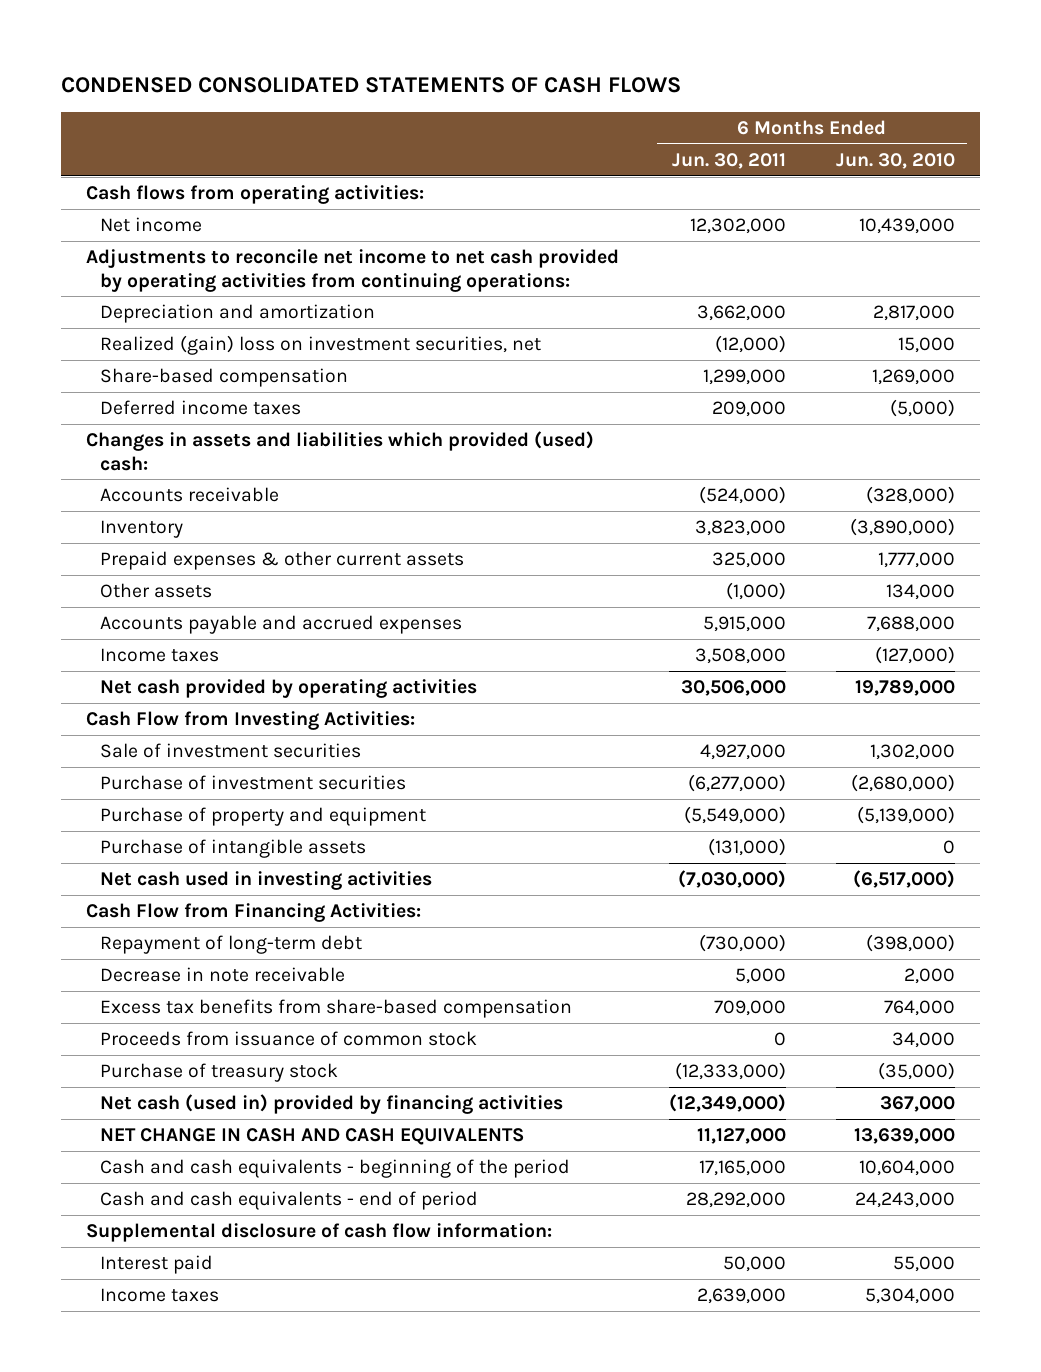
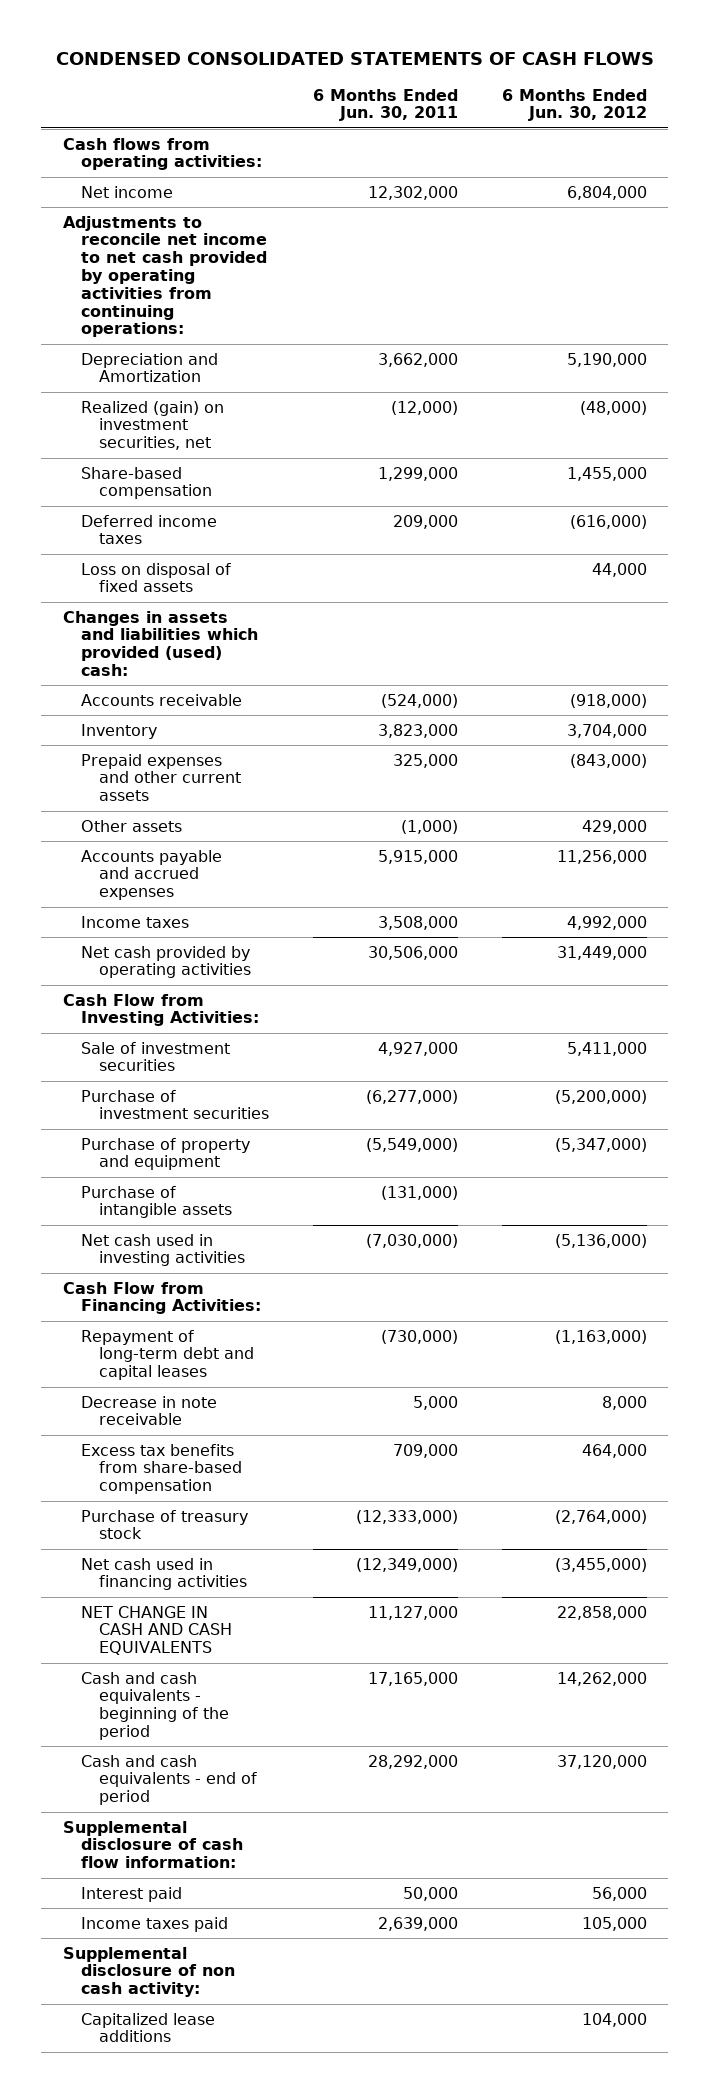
[835,152,955,169] Jun. 30, 2010 -> none
none -> [501,88,647,122] 6 Months Ended Jun. 30, 2012
[100,304,376,324] Depreciation and amortization -> [81,352,219,383] Depreciation and Amortization
[100,335,542,356] Realized (gain) loss on investment securities, net -> [81,400,225,451] Realized (gain) on investment securities, net
none -> [81,562,232,593] Loss on disposal of fixed assets
[100,551,465,571] Prepaid expenses & other current assets -> [81,753,242,802] Prepaid expenses and other current assets
[100,935,363,955] Repayment of long-term debt -> [81,1329,255,1381] Repayment of long-term debt and capital leases
[100,1031,478,1047] Proceeds from issuance of common stock -> none
[100,1094,564,1115] Net cash (used in) provided by financing activities -> [81,1557,248,1591] Net cash used in financing activities
[100,1288,220,1303] Income taxes -> [81,1916,229,1932] Income taxes paid
none -> [62,1946,236,1998] Supplemental disclosure of non cash activity:
none -> [81,2012,216,2043] Capitalized lease additions

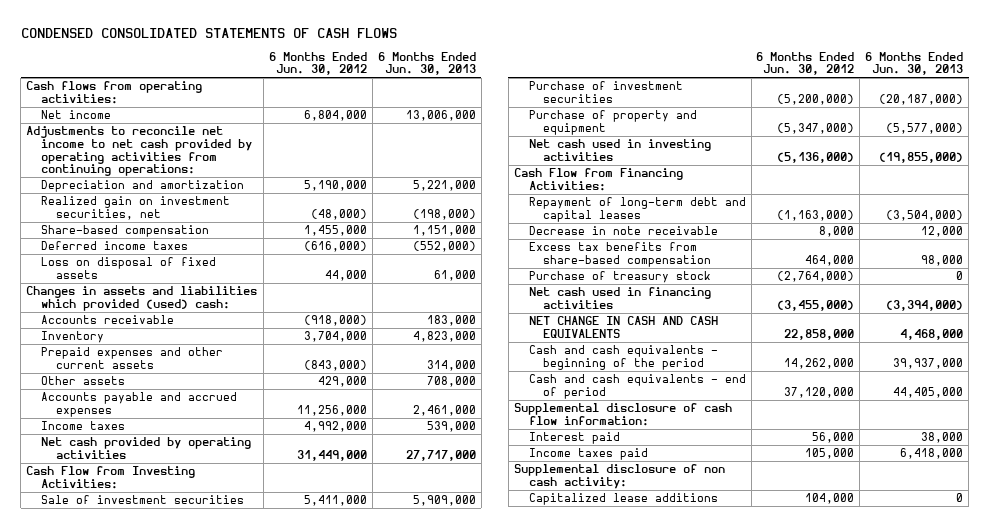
[312,88,458,122] 6 Months Ended Jun. 30, 2011 -> none
none -> [377,51,476,76] 6 Months Ended Jun. 30, 2013
[81,352,219,383] Depreciation and Amortization -> [40,180,244,193] Depreciation and amortization
[81,400,225,451] Realized (gain) on investment securities, net -> [40,196,230,220] Realized gain on investment securities, net
[81,1185,233,1219] Purchase of intangible assets -> none

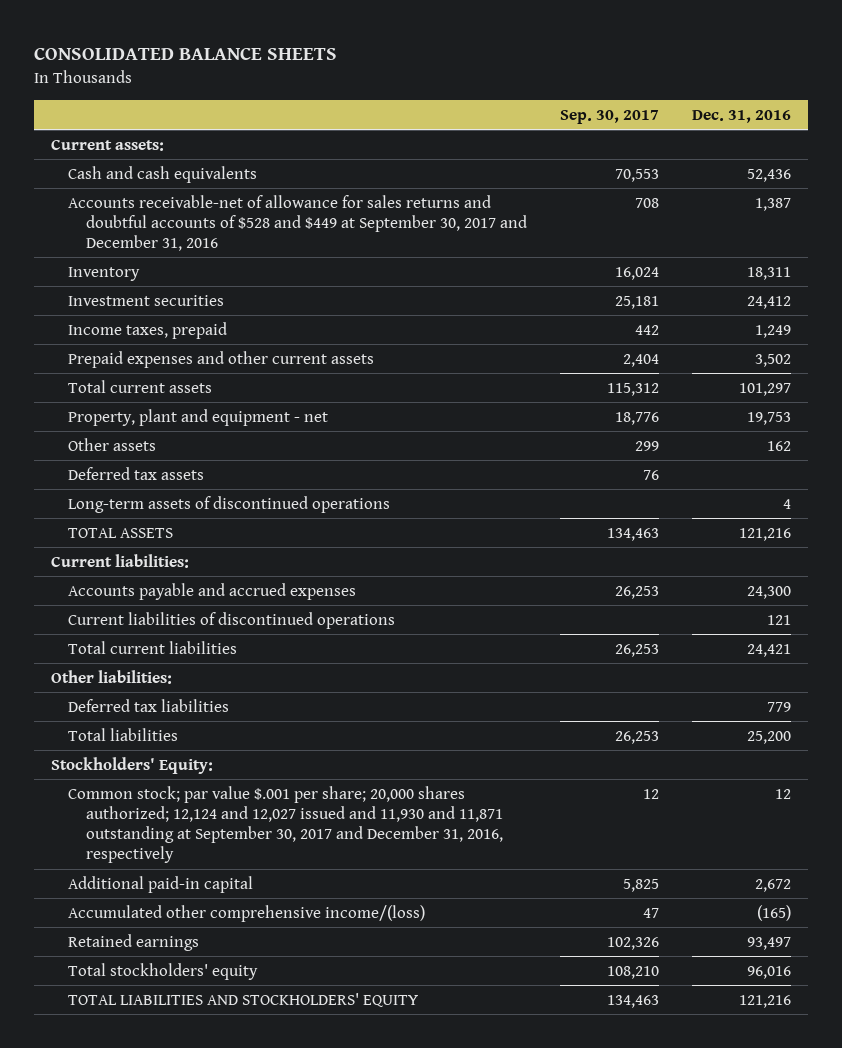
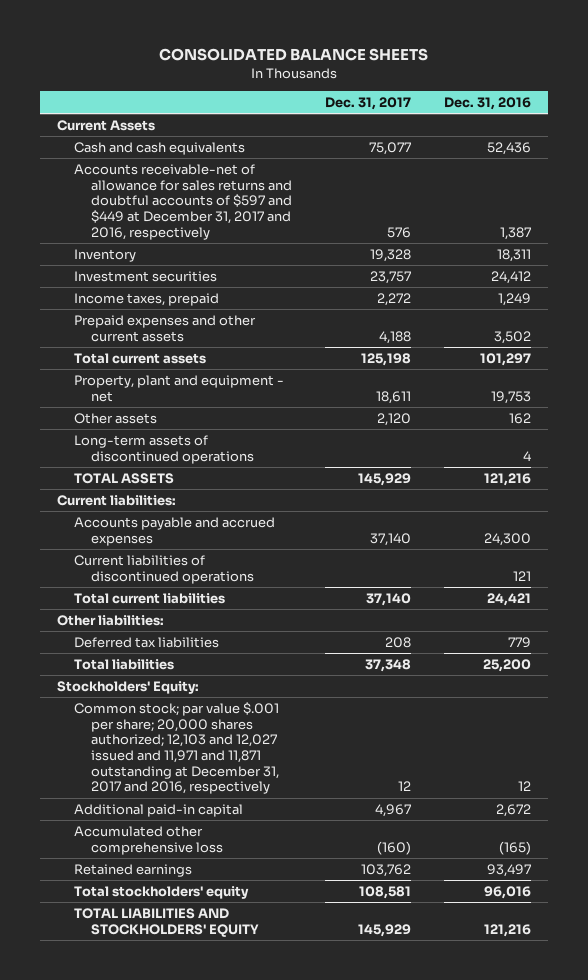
[560,110,660,125] Sep. 30, 2017 -> none
none -> [324,97,411,111] Dec. 31, 2017
[50,138,164,151] Current assets: -> [56,119,155,131] Current Assets
[68,194,528,252] Accounts receivable-net of allowance for sales returns and doubtful accounts of $528 and $449 at September 30, 2017 and December 31, 2016 -> [73,163,292,240] Accounts receivable-net of allowance for sales returns and doubtful accounts of $597 and $449 at December 31, 2017 and 2016, respectively
[68,466,205,480] Deferred tax assets -> none
[68,785,504,864] Common stock; par value $.001 per share; 20,000 shares authorized; 12,124 and 12,027 issued and 11,930 and 11,871 outstanding at September 30, 2017 and December 31, 2016, respectively -> [73,701,279,795] Common stock; par value $.001 per share; 20,000 shares authorized; 12,103 and 12,027 issued and 11,971 and 11,871 outstanding at December 31, 2017 and 2016, respectively
[68,904,426,922] Accumulated other comprehensive income/(loss) -> [73,825,223,855] Accumulated other comprehensive loss

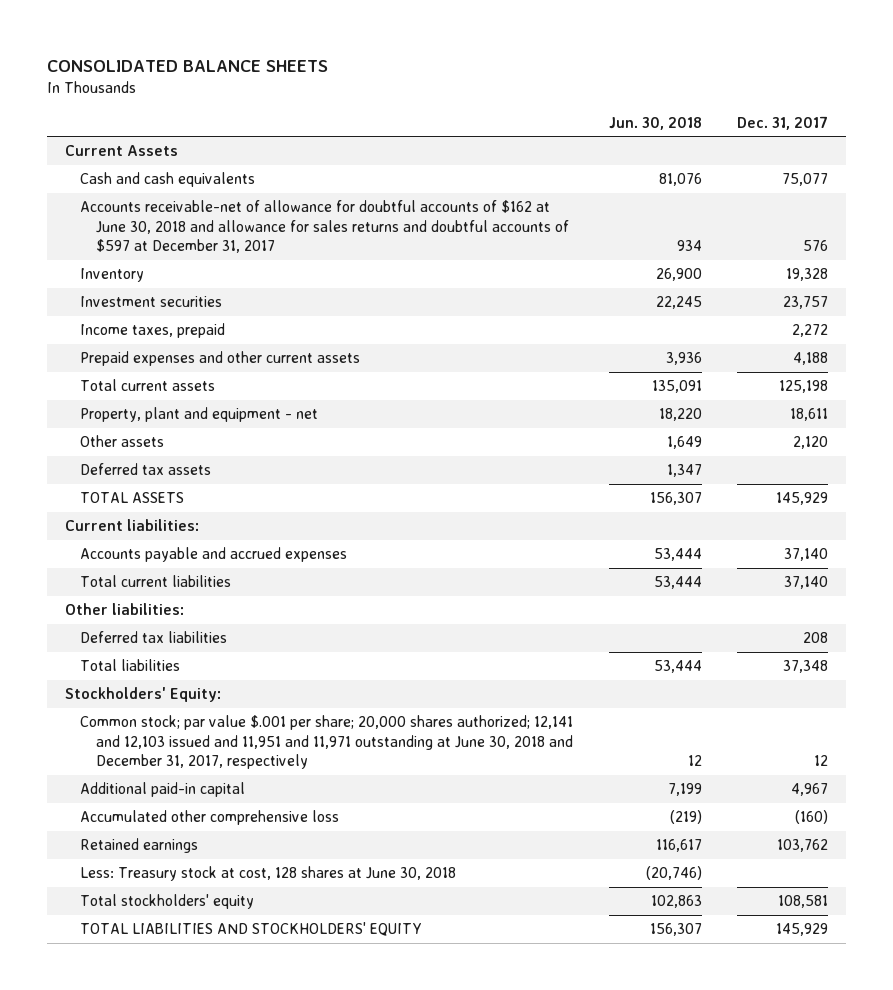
[444,97,532,111] Dec. 31, 2016 -> none
none -> [608,116,702,130] Jun. 30, 2018
[73,163,292,240] Accounts receivable-net of allowance for sales returns and doubtful accounts of $597 and $449 at December 31, 2017 and 2016, respectively -> [80,200,569,254] Accounts receivable-net of allowance for doubtful accounts of $162 at June 30, 2018 and allowance for sales returns and doubtful accounts of $597 at December 31, 2017
[73,434,254,464] Long-term assets of discontinued operations -> none
none -> [80,463,212,476] Deferred tax assets
[73,554,254,584] Current liabilities of discontinued operations -> none
[73,701,279,795] Common stock; par value $.001 per share; 20,000 shares authorized; 12,103 and 12,027 issued and 11,971 and 11,871 outstanding at December 31, 2017 and 2016, respectively -> [80,715,574,770] Common stock; par value $.001 per share; 20,000 shares authorized; 12,141 and 12,103 issued and 11,951 and 11,971 outstanding at June 30, 2018 and December 31, 2017, respectively
none -> [80,866,457,882] Less: Treasury stock at cost, 128 shares at June 30, 2018

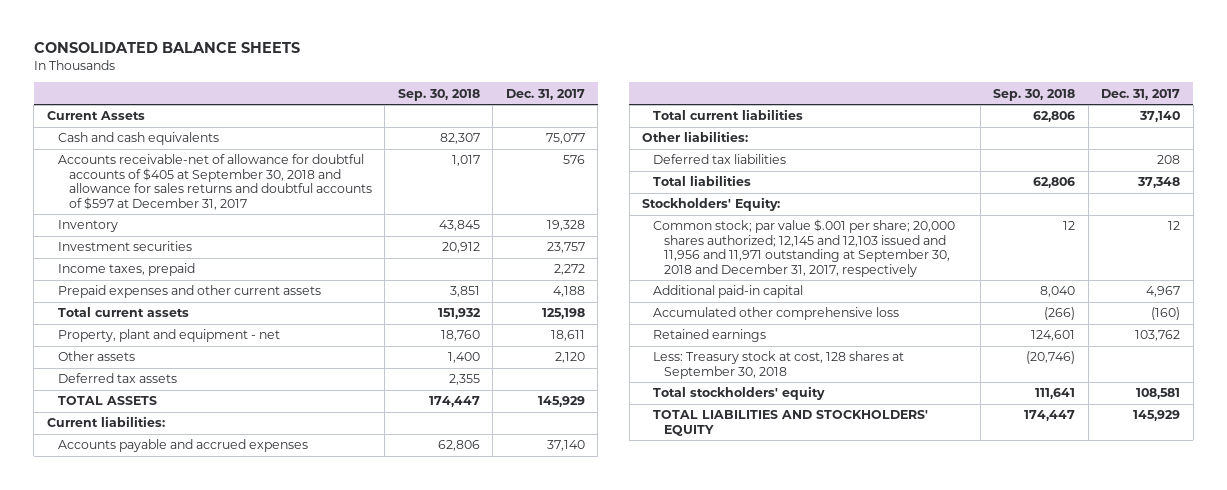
[608,116,702,130] Jun. 30, 2018 -> none
none -> [397,88,480,101] Sep. 30, 2018
[80,200,569,254] Accounts receivable-net of allowance for doubtful accounts of $162 at June 30, 2018 and allowance for sales returns and doubtful accounts of $597 at December 31, 2017 -> [57,154,372,210] Accounts receivable-net of allowance for doubtful accounts of $405 at September 30, 2018 and allowance for sales returns and doubtful accounts of $597 at December 31, 2017
[80,715,574,770] Common stock; par value $.001 per share; 20,000 shares authorized; 12,141 and 12,103 issued and 11,951 and 11,971 outstanding at June 30, 2018 and December 31, 2017, respectively -> [653,219,956,277] Common stock; par value $.001 per share; 20,000 shares authorized; 12,145 and 12,103 issued and 11,956 and 11,971 outstanding at September 30, 2018 and December 31, 2017, respectively
[80,866,457,882] Less: Treasury stock at cost, 128 shares at June 30, 2018 -> [653,351,905,379] Less: Treasury stock at cost, 128 shares at September 30, 2018

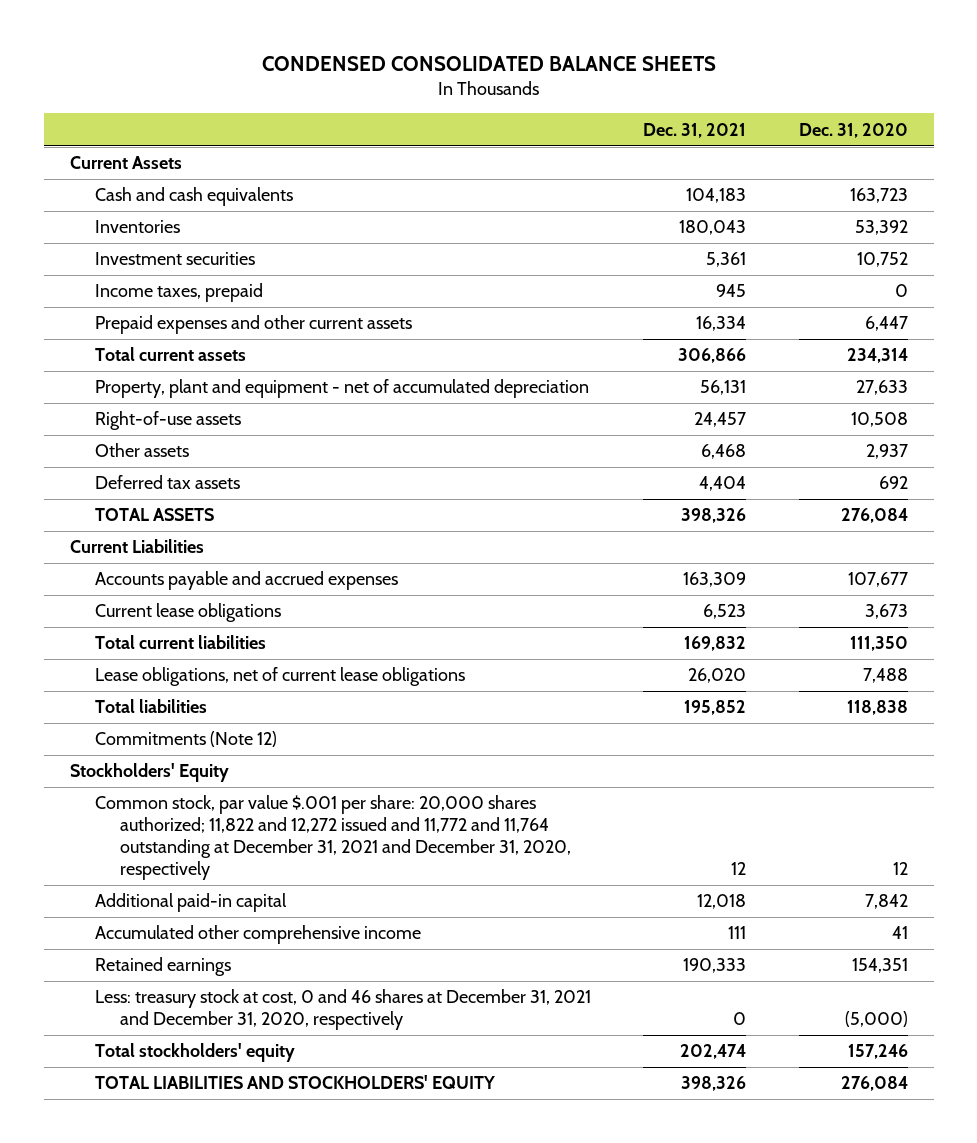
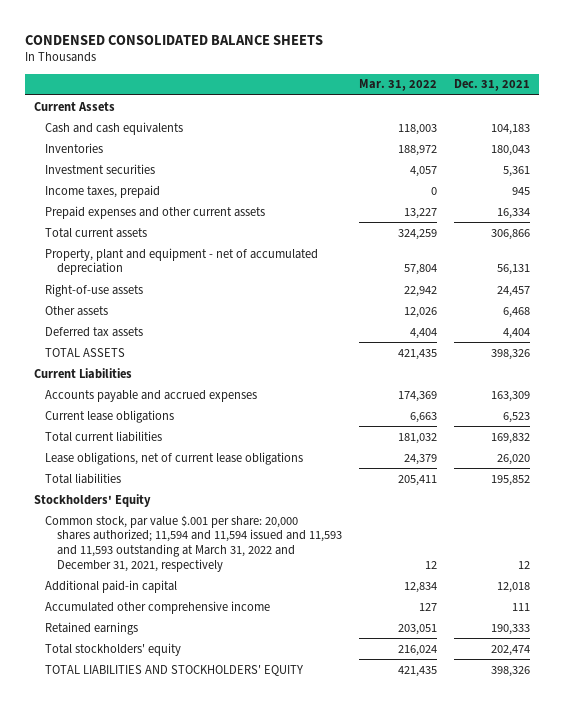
[798,122,908,138] Dec. 31, 2020 -> none
none -> [359,79,438,92] Mar. 31, 2022
[95,731,278,748] Commitments (Note 12) -> none
[95,795,572,881] Common stock, par value $.001 per share: 20,000 shares authorized; 11,822 and 12,272 issued and 11,772 and 11,764 outstanding at December 31, 2021 and December 31, 2020, respectively -> [45,514,342,572] Common stock, par value $.001 per share: 20,000 shares authorized; 11,594 and 11,594 issued and 11,593 and 11,593 outstanding at March 31, 2022 and December 31, 2021, respectively
[95,989,592,1031] Less: treasury stock at cost, 0 and 46 shares at December 31, 2021 and December 31, 2020, respectively -> none

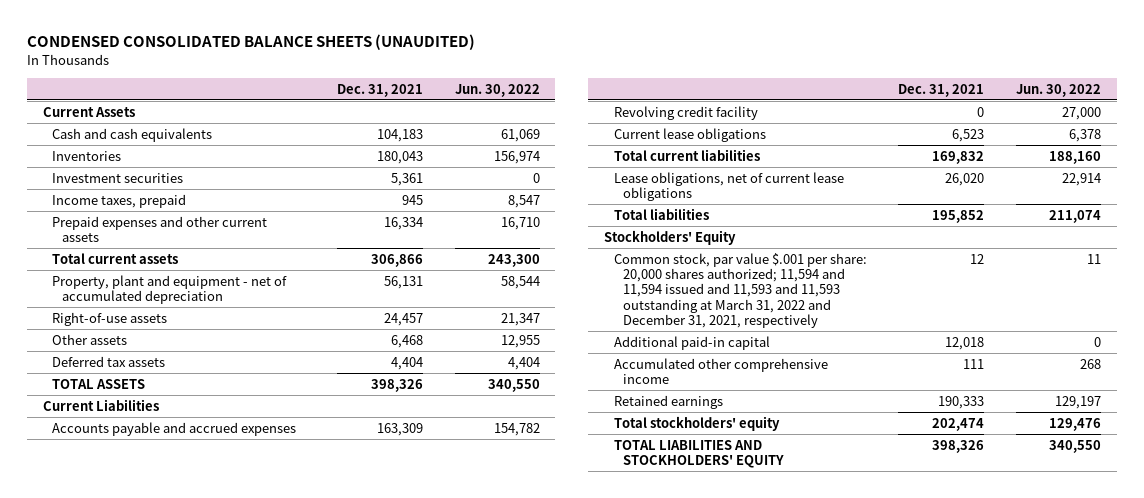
[25,34,324,45] CONDENSED CONSOLIDATED BALANCE SHEETS -> [26,34,475,51] CONDENSED CONSOLIDATED BALANCE SHEETS (UNAUDITED)
[359,79,438,92] Mar. 31, 2022 -> none
none -> [454,83,540,97] Jun. 30, 2022
none -> [613,105,758,120] Revolving credit facility

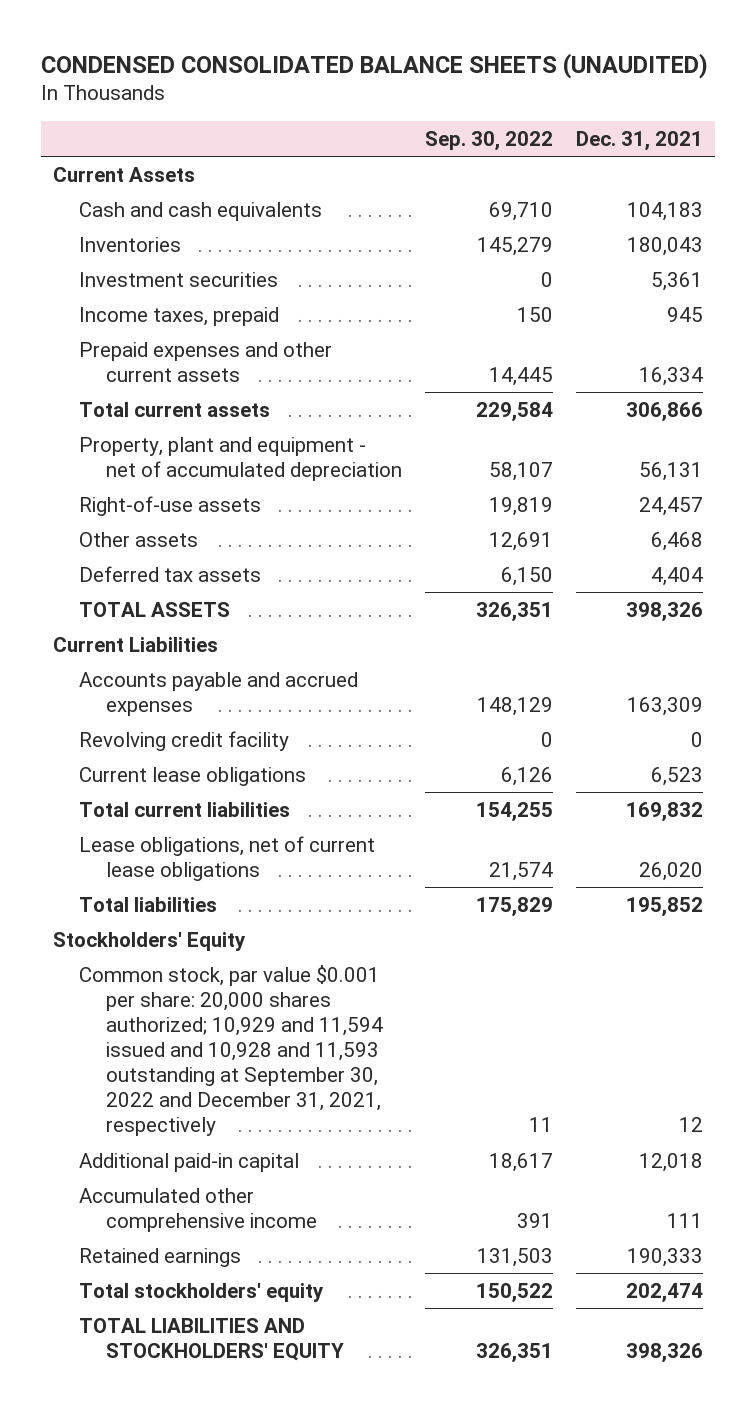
[454,83,540,97] Jun. 30, 2022 -> none
none -> [424,130,553,151] Sep. 30, 2022
[613,252,867,328] Common stock, par value $.001 per share: 20,000 shares authorized; 11,594 and 11,594 issued and 11,593 and 11,593 outstanding at March 31, 2022 and December 31, 2021, respectively -> [79,964,383,1137] Common stock, par value $0.001 per share: 20,000 shares authorized; 10,929 and 11,594 issued and 10,928 and 11,593 outstanding at September 30, 2022 and December 31, 2021, respectively

